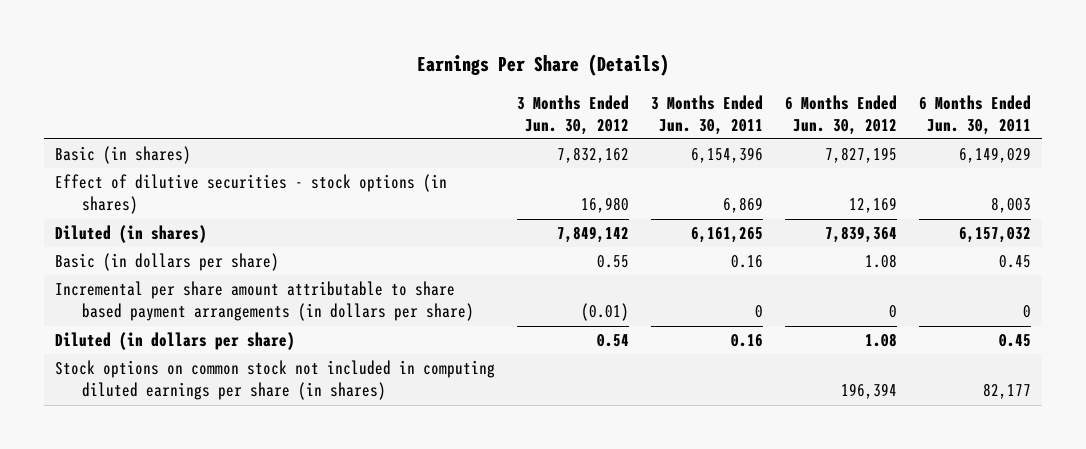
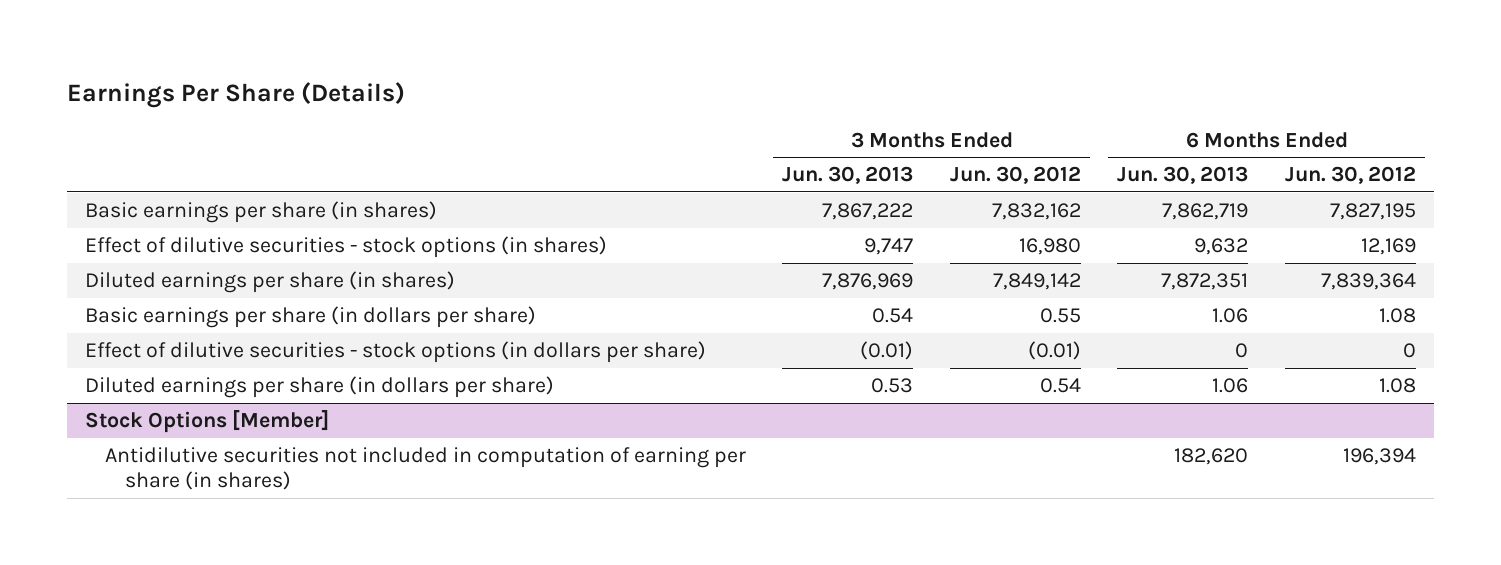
[651,94,764,135] 3 Months Ended Jun. 30, 2011 -> none
[918,94,1031,135] 6 Months Ended Jun. 30, 2011 -> none
none -> [782,166,914,185] Jun. 30, 2013
none -> [1117,166,1249,185] Jun. 30, 2013
[55,146,192,165] Basic (in shares) -> [85,201,438,224] Basic earnings per share (in shares)
[55,225,208,244] Diluted (in shares) -> [85,271,456,294] Diluted earnings per share (in shares)
[55,253,280,272] Basic (in dollars per share) -> [85,306,537,329] Basic earnings per share (in dollars per share)
[55,281,475,322] Incremental per share amount attributable to share based payment arrangements (in dollars per share) -> [85,341,707,364] Effect of dilutive securities - stock options (in dollars per share)
[55,332,296,351] Diluted (in dollars per share) -> [85,376,555,399] Diluted earnings per share (in dollars per share)
none -> [85,410,330,434] Stock Options [Member]
[55,360,496,401] Stock options on common stock not included in computing diluted earnings per share (in shares) -> [104,447,746,491] Antidilutive securities not included in computation of earning per share (in shares)

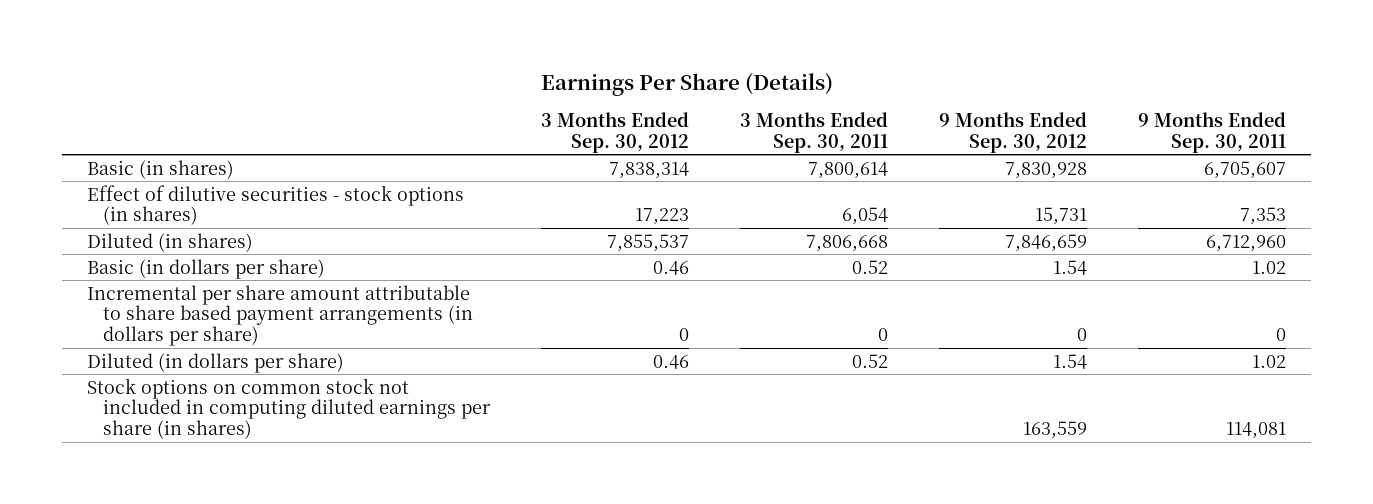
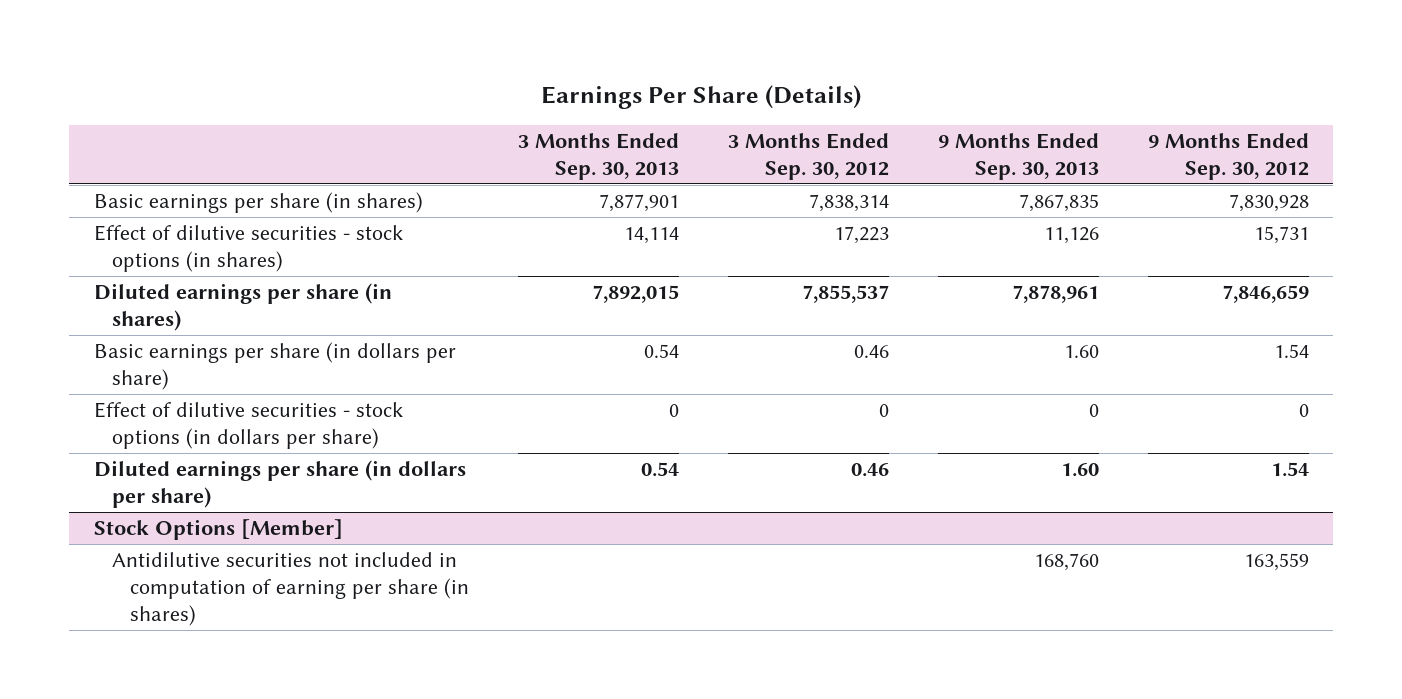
[739,112,888,154] 3 Months Ended Sep. 30, 2011 -> none
[1137,112,1286,154] 9 Months Ended Sep. 30, 2011 -> none
none -> [517,132,679,180] 3 Months Ended Sep. 30, 2013
none -> [937,132,1099,180] 9 Months Ended Sep. 30, 2013
[87,159,235,179] Basic (in shares) -> [93,192,423,214] Basic earnings per share (in shares)
[87,232,254,252] Diluted (in shares) -> [93,283,392,331] Diluted earnings per share (in shares)
[87,258,326,279] Basic (in dollars per share) -> [93,342,456,390] Basic earnings per share (in dollars per share)
[87,284,473,347] Incremental per share amount attributable to share based payment arrangements (in dollars per share) -> [93,402,403,449] Effect of dilutive securities - stock options (in dollars per share)
[87,352,345,373] Diluted (in dollars per share) -> [93,460,466,508] Diluted earnings per share (in dollars per share)
none -> [93,519,343,541] Stock Options [Member]
[87,377,491,440] Stock options on common stock not included in computing diluted earnings per share (in shares) -> [111,552,470,626] Antidilutive securities not included in computation of earning per share (in shares)

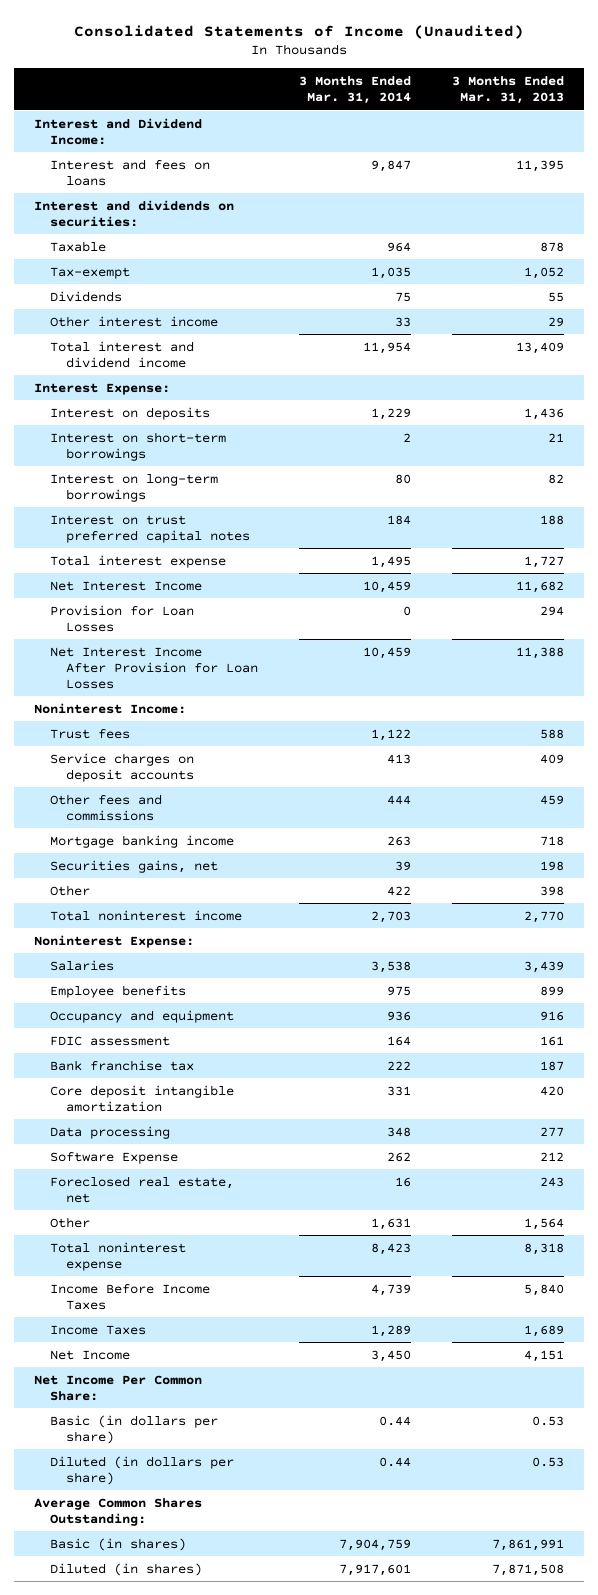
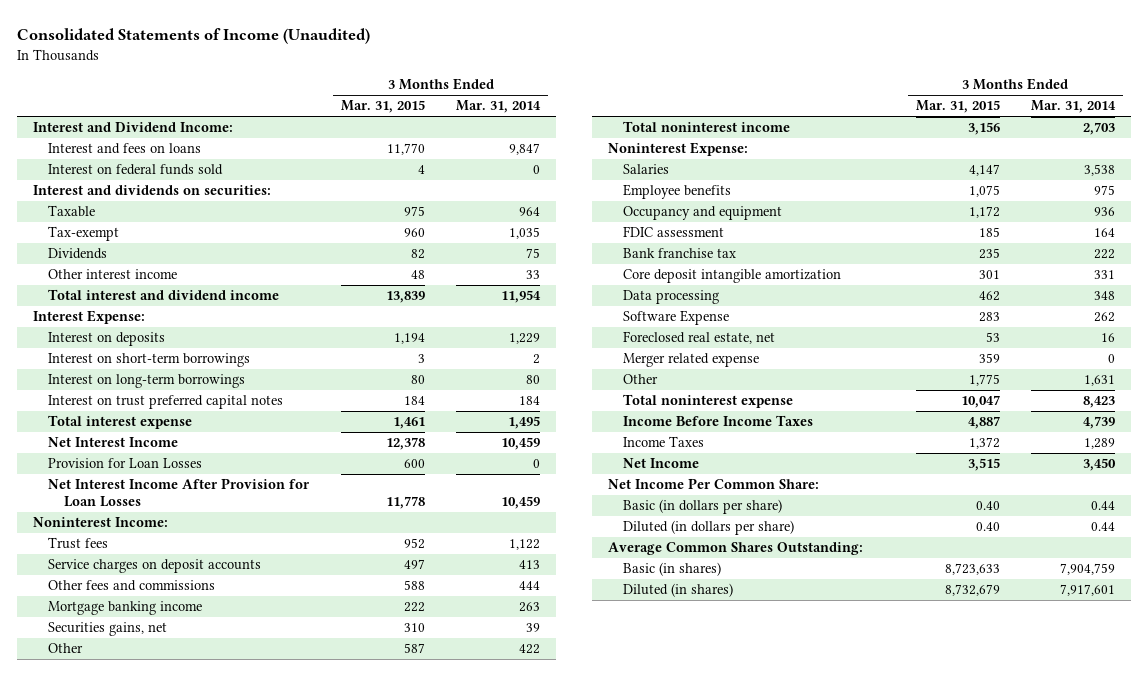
[451,75,564,104] 3 Months Ended Mar. 31, 2013 -> none
none -> [340,100,425,114] Mar. 31, 2015
none -> [48,164,224,176] Interest on federal funds sold
none -> [623,353,760,368] Merger related expense

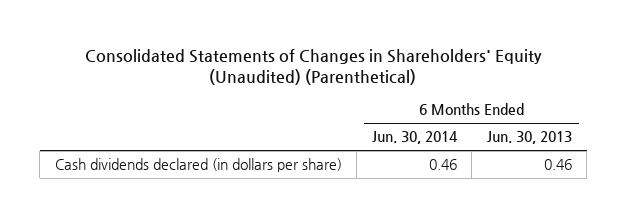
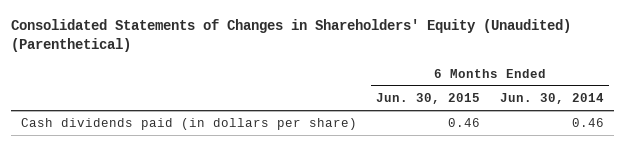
[486,131,572,145] Jun. 30, 2013 -> none
none -> [376,93,481,105] Jun. 30, 2015
[54,158,342,173] Cash dividends declared (in dollars per share) -> [20,118,357,131] Cash dividends paid (in dollars per share)

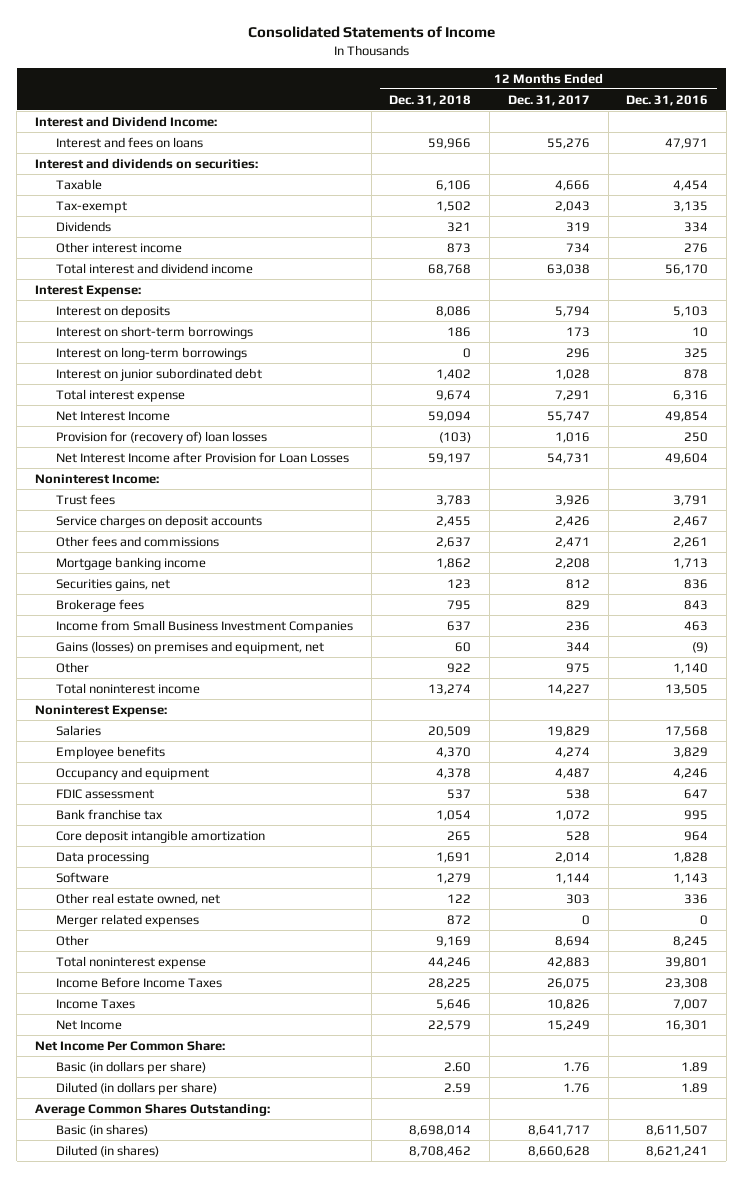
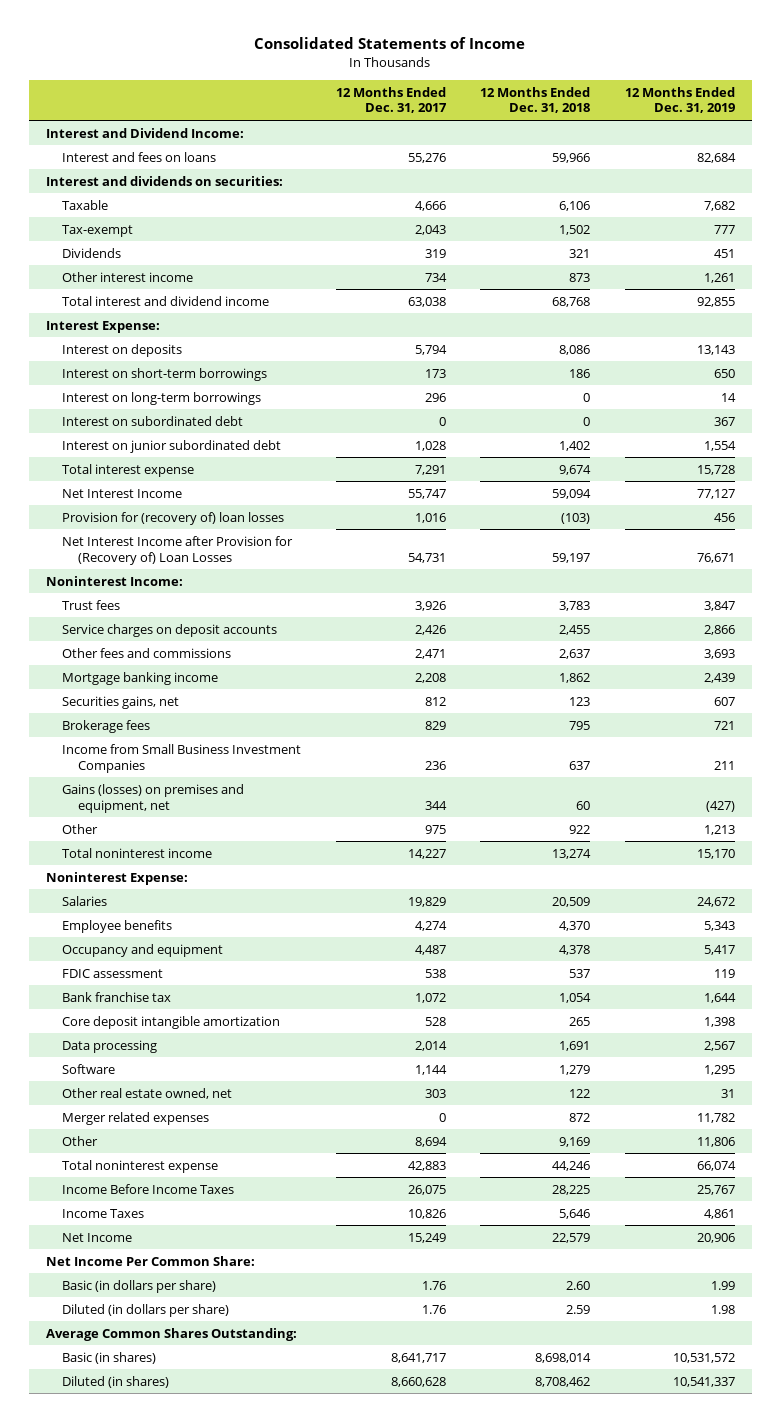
[626,94,709,106] Dec. 31, 2016 -> none
none -> [624,86,735,114] 12 Months Ended Dec. 31, 2019
none -> [61,415,243,426] Interest on subordinated debt
[56,451,350,463] Net Interest Income after Provision for Loan Losses -> [61,535,293,565] Net Interest Income after Provision for (Recovery of) Loan Losses

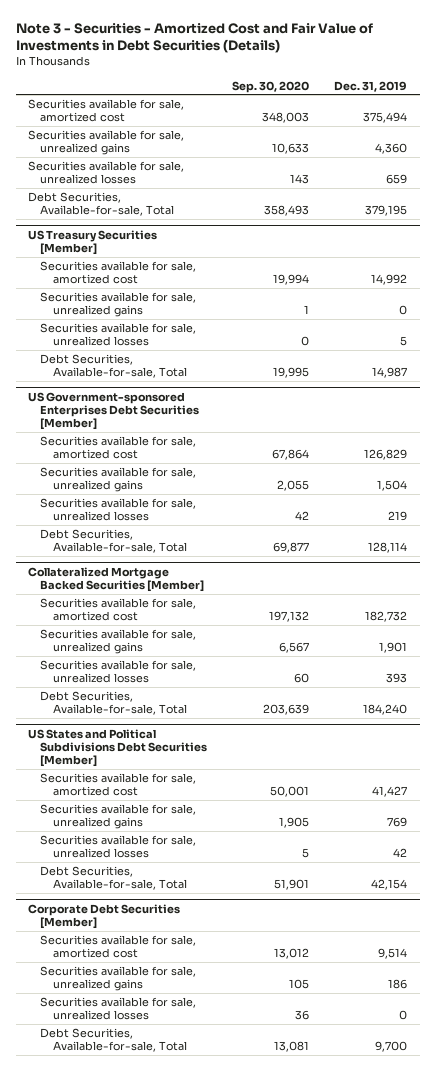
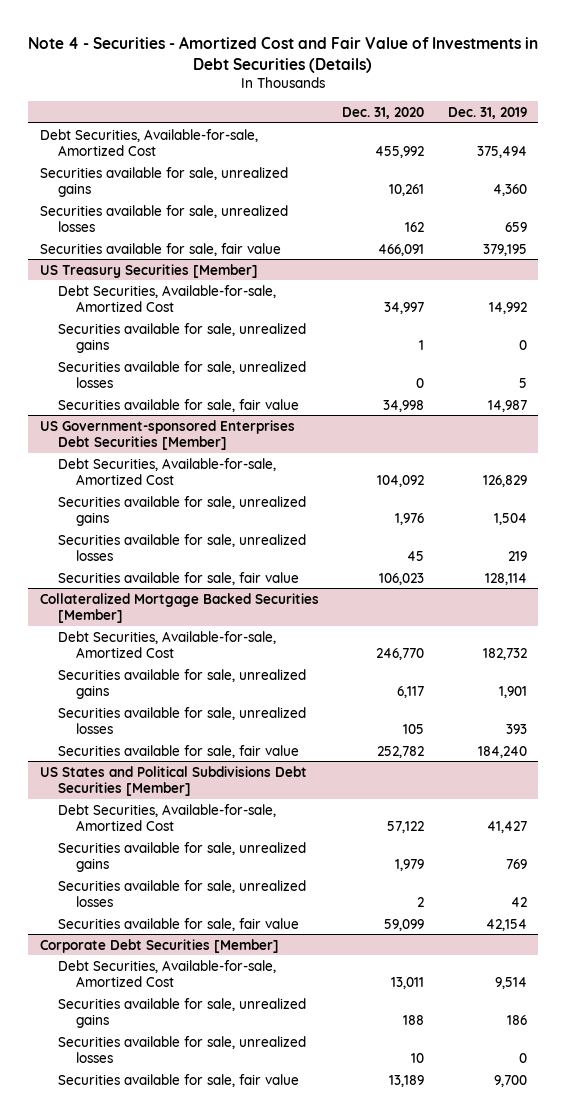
[15,22,373,54] Note 3 - Securities - Amortized Cost and Fair Value of Investments in Debt Securities (Details) -> [28,35,539,73] Note 4 - Securities - Amortized Cost and Fair Value of Investments in Debt Securities (Details)
[232,80,310,93] Sep. 30, 2020 -> none
none -> [342,106,425,119] Dec. 31, 2020
[27,99,184,123] Securities available for sale, amortized cost -> [39,128,258,157] Debt Securities, Available-for-sale, Amortized Cost
[27,192,175,217] Debt Securities, Available-for-sale, Total -> [39,242,281,256] Securities available for sale, fair value
[40,261,197,285] Securities available for sale, amortized cost -> [57,284,276,313] Debt Securities, Available-for-sale, Amortized Cost
[40,354,188,379] Debt Securities, Available-for-sale, Total -> [57,398,299,412] Securities available for sale, fair value
[40,436,197,460] Securities available for sale, amortized cost -> [57,457,276,486] Debt Securities, Available-for-sale, Amortized Cost
[40,529,188,554] Debt Securities, Available-for-sale, Total -> [57,571,299,585] Securities available for sale, fair value
[40,598,197,622] Securities available for sale, amortized cost -> [57,630,276,659] Debt Securities, Available-for-sale, Amortized Cost
[40,691,188,716] Debt Securities, Available-for-sale, Total -> [57,744,299,758] Securities available for sale, fair value
[40,773,197,797] Securities available for sale, amortized cost -> [57,803,276,832] Debt Securities, Available-for-sale, Amortized Cost
[40,866,188,891] Debt Securities, Available-for-sale, Total -> [57,917,299,931] Securities available for sale, fair value
[40,935,197,959] Securities available for sale, amortized cost -> [57,959,276,988] Debt Securities, Available-for-sale, Amortized Cost
[40,1028,188,1053] Debt Securities, Available-for-sale, Total -> [57,1073,299,1087] Securities available for sale, fair value

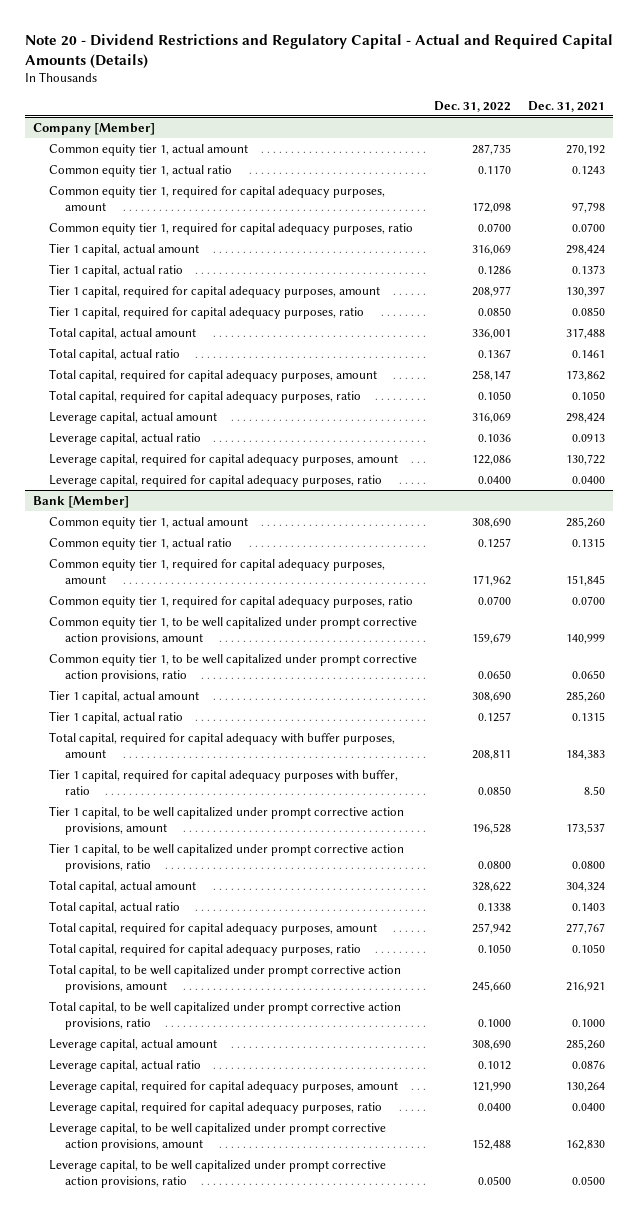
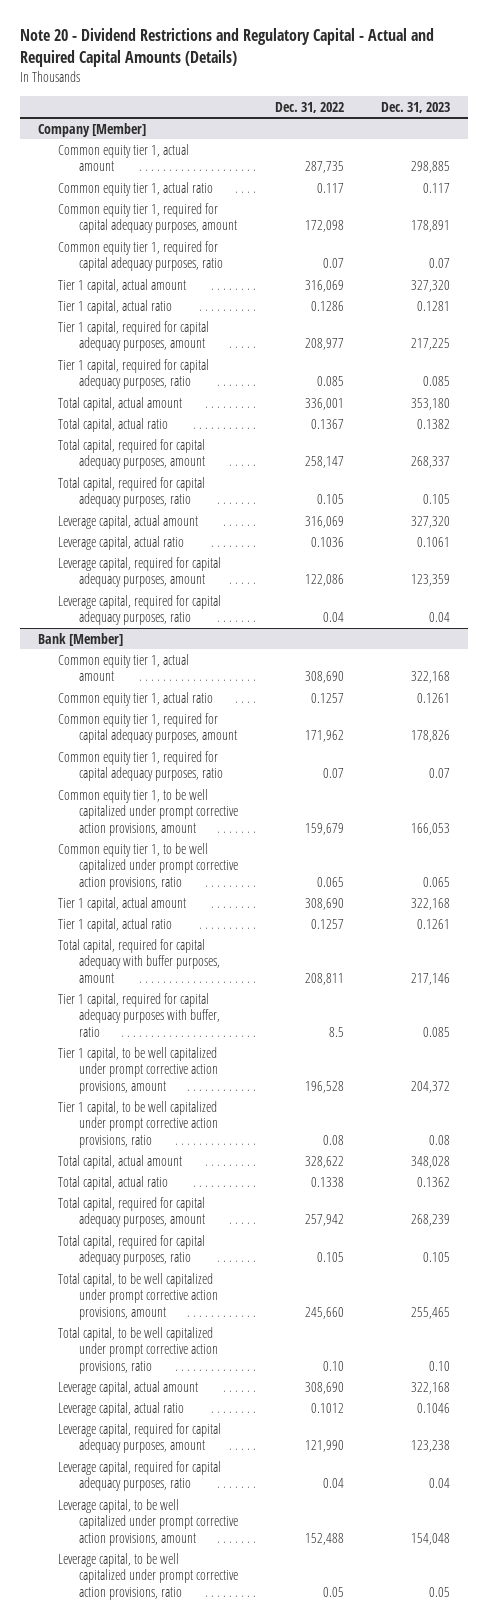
[527,100,605,112] Dec. 31, 2021 -> none
none -> [380,101,450,113] Dec. 31, 2023
[478,164,512,174] 0.1170 -> [316,182,344,193] 0.117
[478,222,512,232] 0.0700 -> [322,258,344,269] 0.07
[478,306,512,316] 0.0850 -> [316,376,344,387] 0.085
[478,390,512,400] 0.1050 -> [316,494,344,505] 0.105
[478,475,512,484] 0.0400 -> [322,612,344,623] 0.04
[478,595,512,605] 0.0700 -> [322,768,344,779] 0.07
[478,669,512,679] 0.0650 -> [316,876,344,887] 0.065
[478,785,512,795] 0.0850 -> [328,1026,344,1037] 8.5
[478,860,512,869] 0.0800 -> [322,1134,344,1145] 0.08
[478,943,512,953] 0.1050 -> [316,1252,344,1263] 0.105
[478,1018,512,1027] 0.1000 -> [322,1360,344,1371] 0.10
[478,1102,512,1111] 0.0400 -> [322,1478,344,1489] 0.04
[478,1175,512,1185] 0.0500 -> [322,1586,344,1597] 0.05

